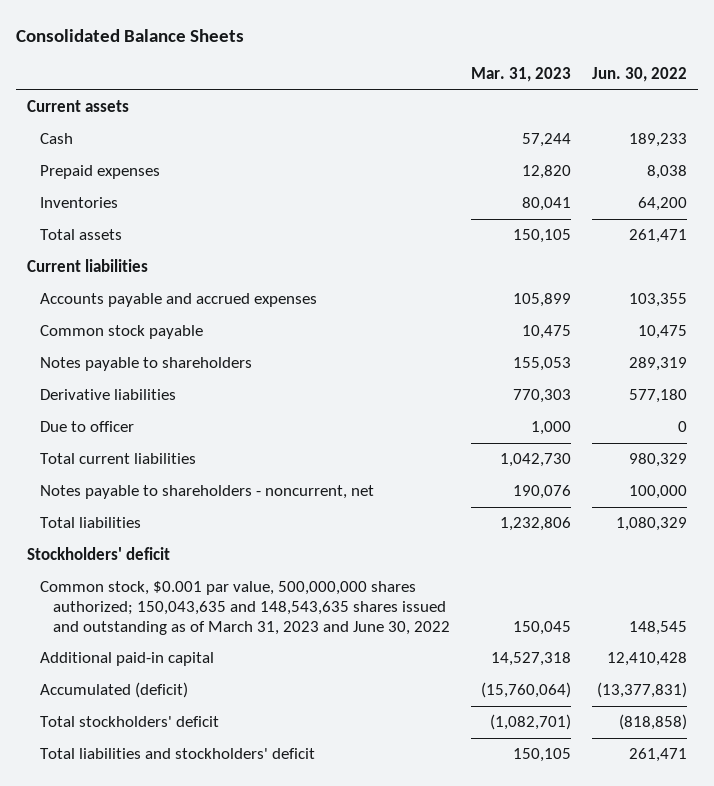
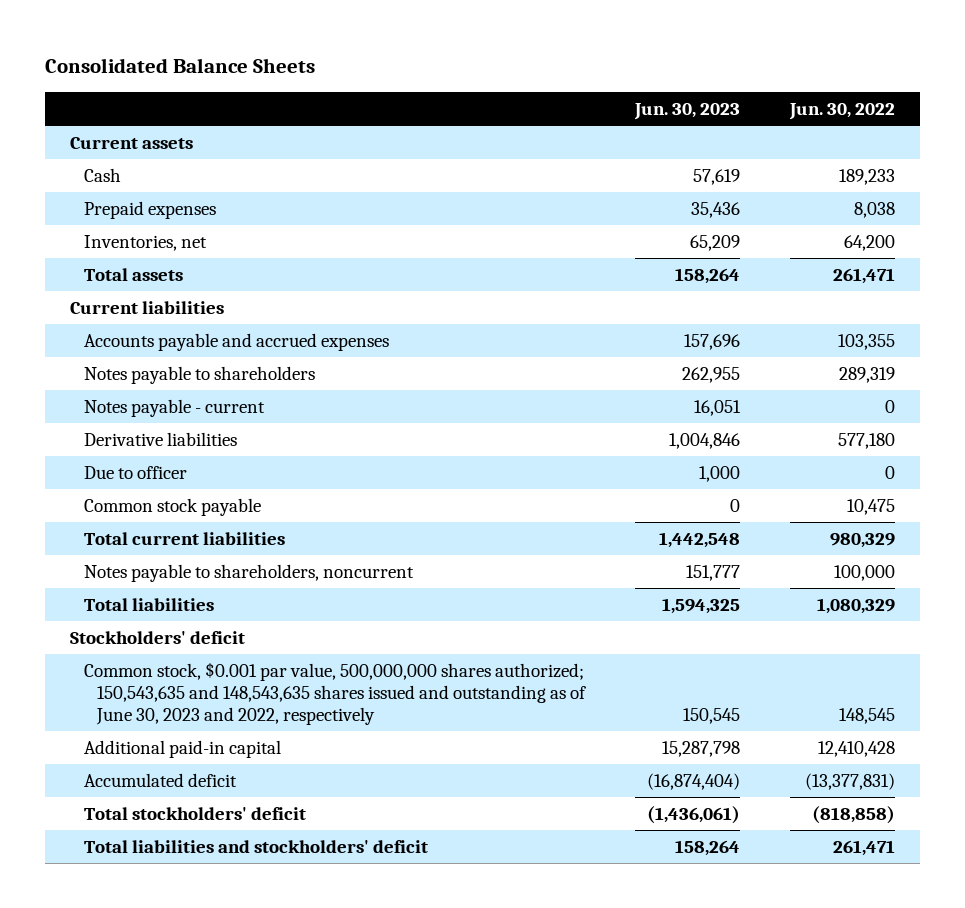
[471,67,572,83] Mar. 31, 2023 -> none
none -> [634,102,741,120] Jun. 30, 2023
[39,197,118,209] Inventories -> [83,234,207,251] Inventories, net
none -> [83,398,265,417] Notes payable - current
[39,325,203,340] Common stock payable -> [83,497,261,516] Common stock payable
[39,485,374,500] Notes payable to shareholders - noncurrent, net -> [83,563,414,582] Notes payable to shareholders, noncurrent
[39,581,450,635] Common stock, $0.001 par value, 500,000,000 shares authorized; 150,043,635 and 148,543,635 shares issued and outstanding as of March 31, 2023 and June 30, 2022 -> [83,661,587,725] Common stock, $0.001 par value, 500,000,000 shares authorized; 150,543,635 and 148,543,635 shares issued and outstanding as of June 30, 2023 and 2022, respectively
[39,682,188,699] Accumulated (deficit) -> [83,772,237,787] Accumulated deficit

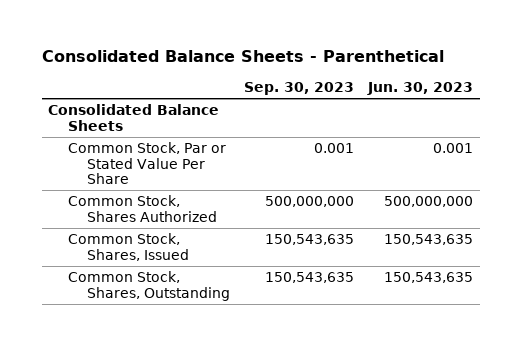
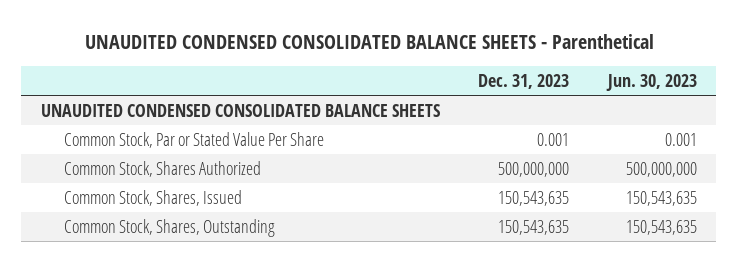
[41,50,444,63] Consolidated Balance Sheets - Parenthetical -> [84,33,654,49] UNAUDITED CONDENSED CONSOLIDATED BALANCE SHEETS - Parenthetical
[244,81,355,95] Sep. 30, 2023 -> none
none -> [478,74,570,90] Dec. 31, 2023
[48,104,220,131] Consolidated Balance Sheets -> [40,103,440,117] UNAUDITED CONDENSED CONSOLIDATED BALANCE SHEETS

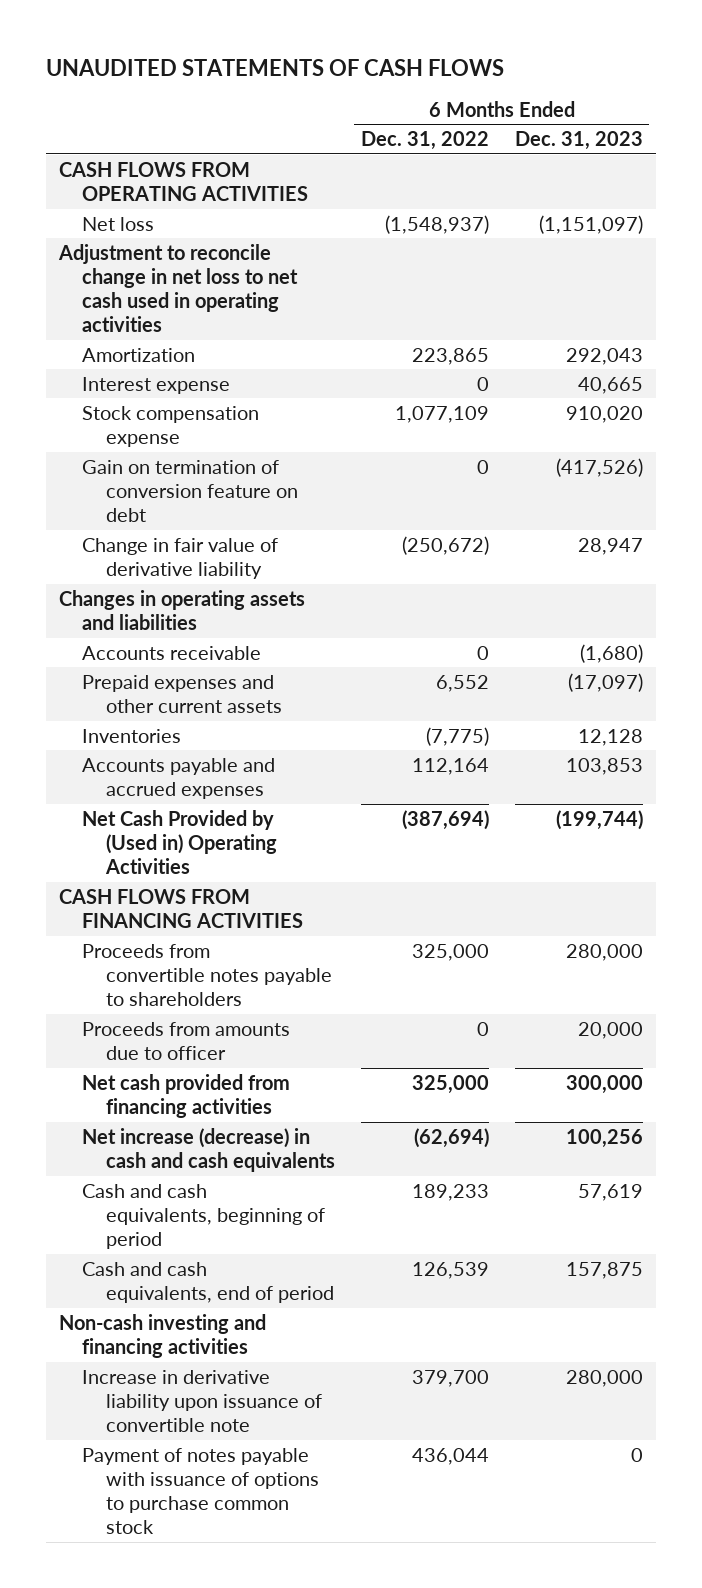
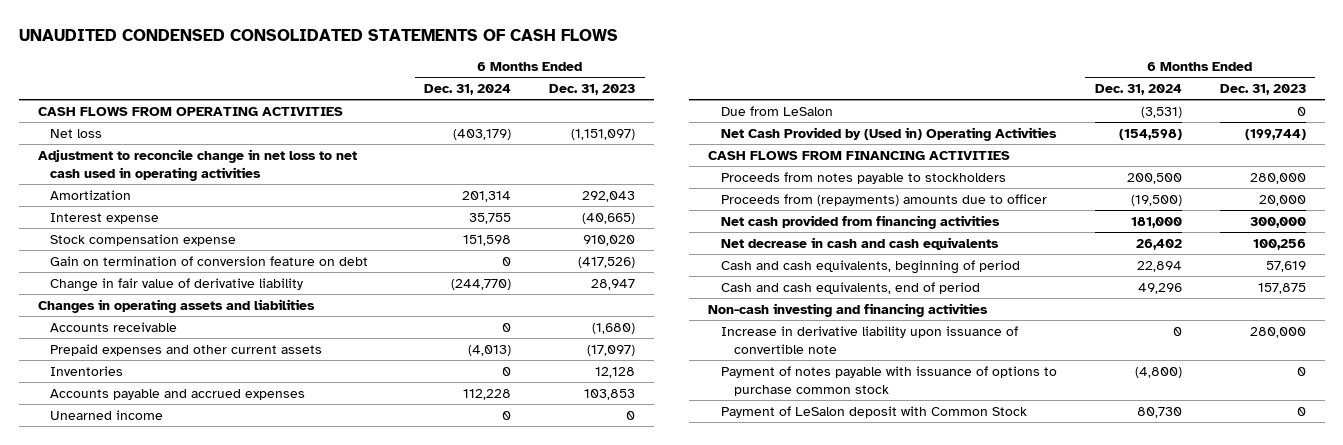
[45,58,504,76] UNAUDITED STATEMENTS OF CASH FLOWS -> [18,28,618,41] UNAUDITED CONDENSED CONSOLIDATED STATEMENTS OF CASH FLOWS
[360,131,489,151] Dec. 31, 2022 -> none
none -> [424,84,512,96] Dec. 31, 2024
[577,376,643,394] 40,665 -> [582,212,636,224] (40,665)
none -> [50,409,164,420] Unearned income
none -> [720,105,833,116] Due from LeSalon
[82,943,333,1007] Proceeds from convertible notes payable to shareholders -> [720,171,1006,184] Proceeds from notes payable to stockholders
[82,1021,291,1060] Proceeds from amounts due to officer -> [720,193,1047,206] Proceeds from (repayments) amounts due to officer
[82,1127,336,1172] Net increase (decrease) in cash and cash equivalents -> [720,236,999,250] Net decrease in cash and cash equivalents
none -> [720,405,1027,418] Payment of LeSalon deposit with Common Stock

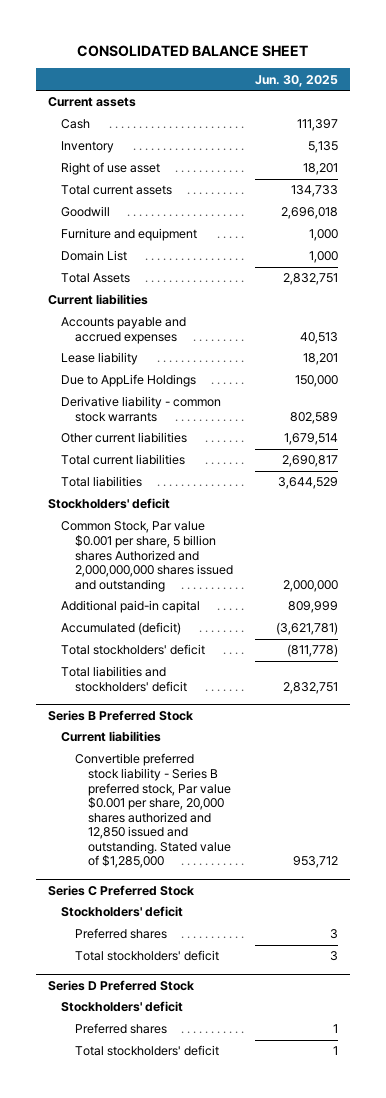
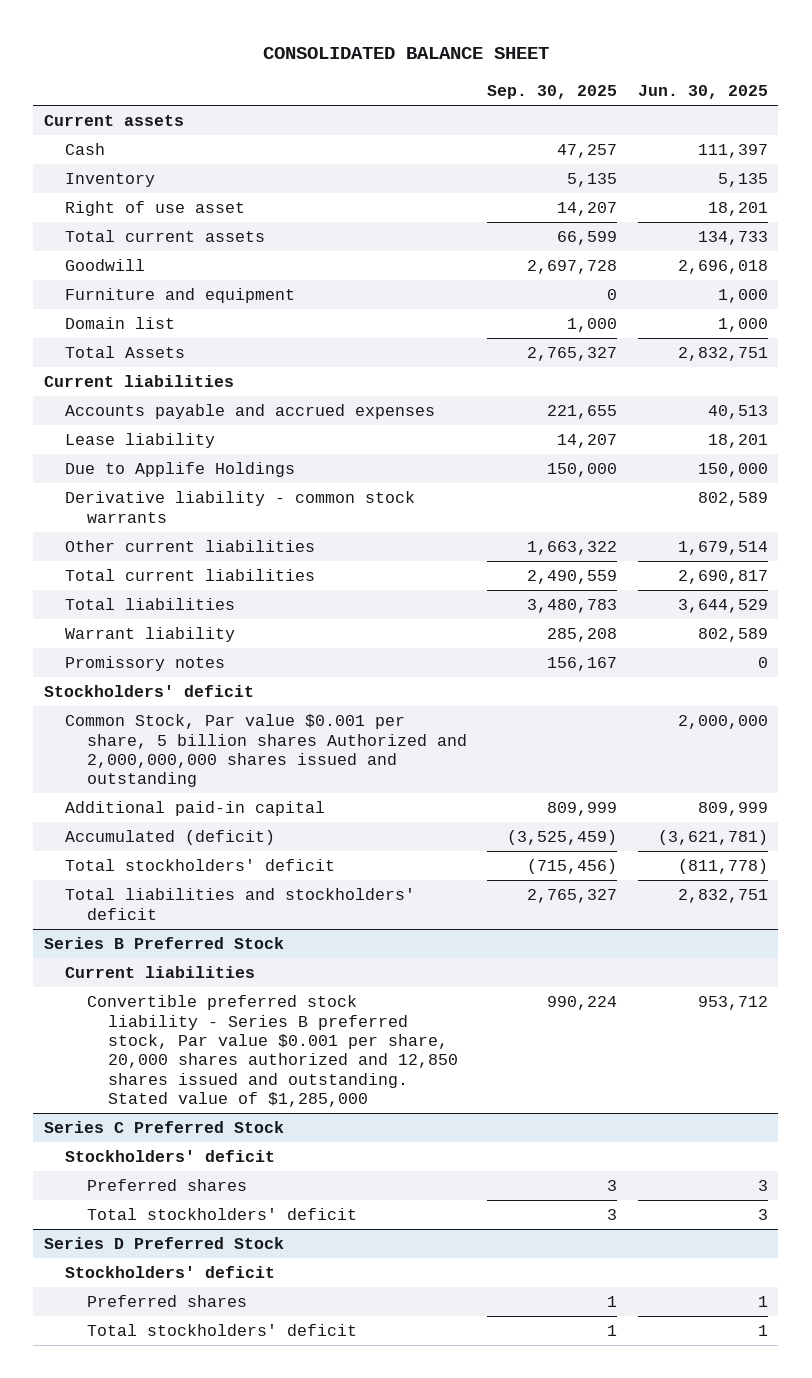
none -> [487,85,618,100] Sep. 30, 2025
[61,250,128,262] Domain List -> [65,317,176,330] Domain list
[61,374,197,388] Due to AppLife Holdings -> [65,462,296,478] Due to Applife Holdings
none -> [65,627,236,643] Warrant liability
none -> [65,656,226,672] Promissory notes
[74,753,232,869] Convertible preferred stock liability - Series B preferred stock, Par value $0.001 per share, 20,000 shares authorized and 12,850 issued and outstanding. Stated value of $1,285,000 -> [86,995,459,1108] Convertible preferred stock liability - Series B preferred stock, Par value $0.001 per share, 20,000 shares authorized and 12,850 shares issued and outstanding. Stated value of $1,285,000

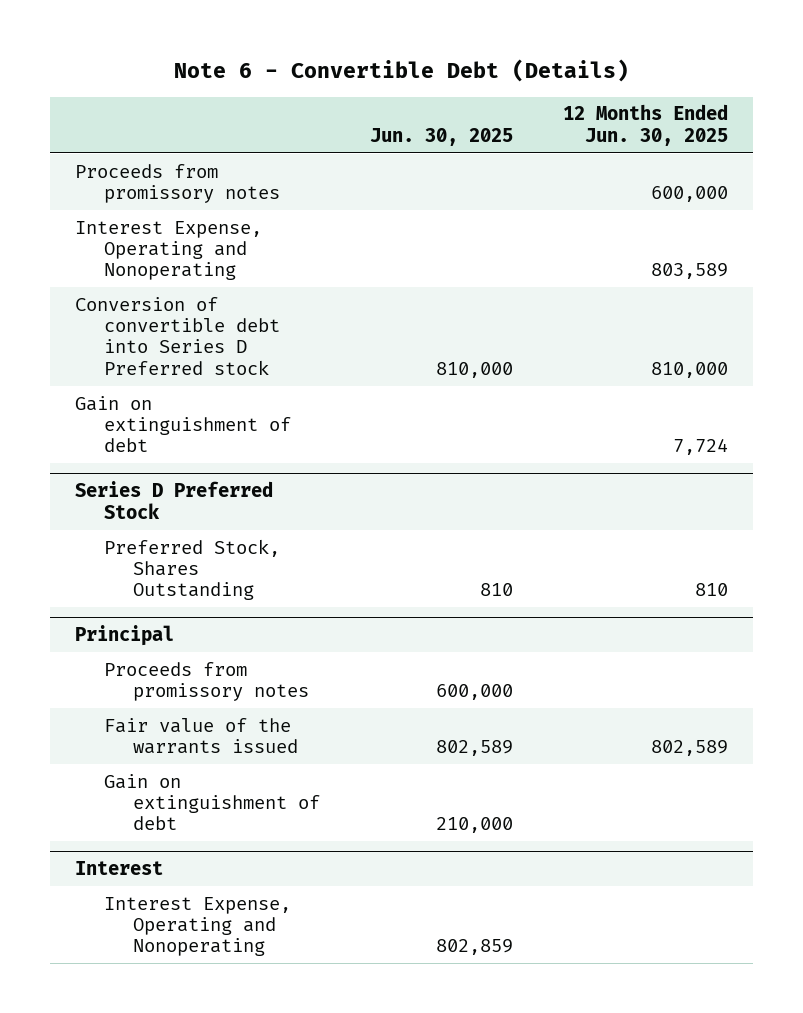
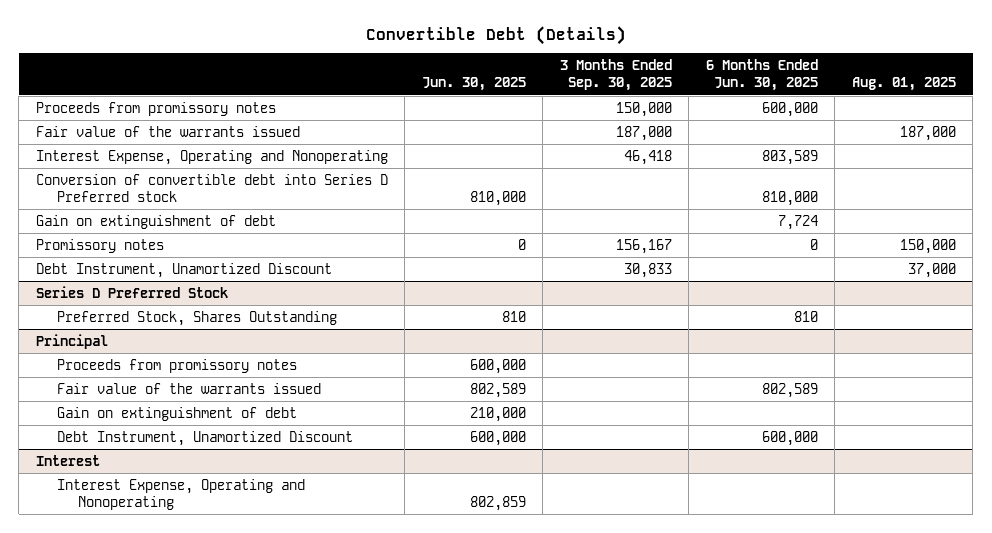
[173,59,629,83] Note 6 - Convertible Debt (Details) -> [365,25,626,45] Convertible Debt (Details)
[562,104,728,146] 12 Months Ended Jun. 30, 2025 -> none
none -> [559,59,672,92] 3 Months Ended Sep. 30, 2025
none -> [705,59,818,92] 6 Months Ended Jun. 30, 2025
none -> [851,77,956,92] Aug. 01, 2025
none -> [35,125,300,137] Fair value of the warrants issued
none -> [35,238,164,253] Promissory notes
none -> [35,262,332,278] Debt Instrument, Unamortized Discount
none -> [57,430,354,446] Debt Instrument, Unamortized Discount

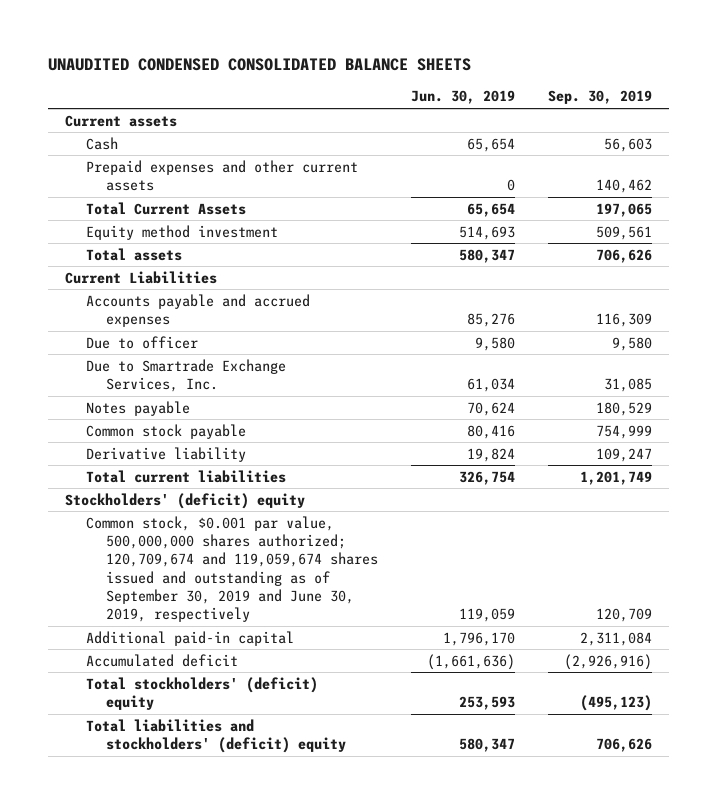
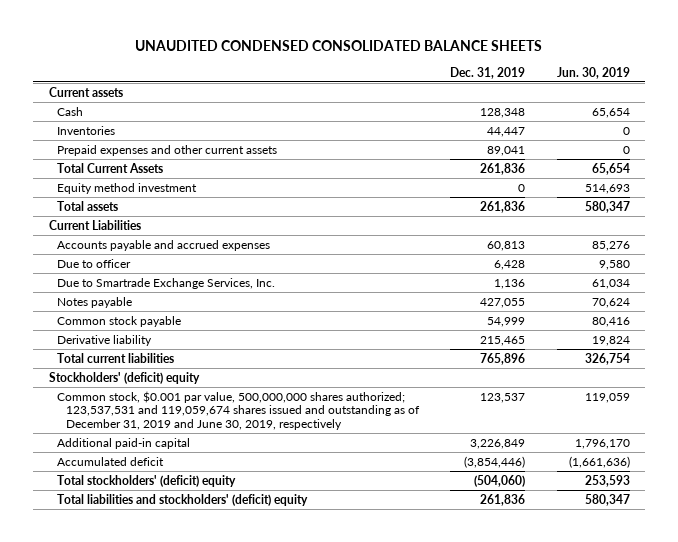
[548,90,653,105] Sep. 30, 2019 -> none
none -> [450,66,526,79] Dec. 31, 2019
none -> [57,125,116,135] Inventories
[85,515,379,623] Common stock, $0.001 par value, 500,000,000 shares authorized; 120,709,674 and 119,059,674 shares issued and outstanding as of September 30, 2019 and June 30, 2019, respectively -> [57,390,420,430] Common stock, $0.001 par value, 500,000,000 shares authorized; 123,537,531 and 119,059,674 shares issued and outstanding as of December 31, 2019 and June 30, 2019, respectively

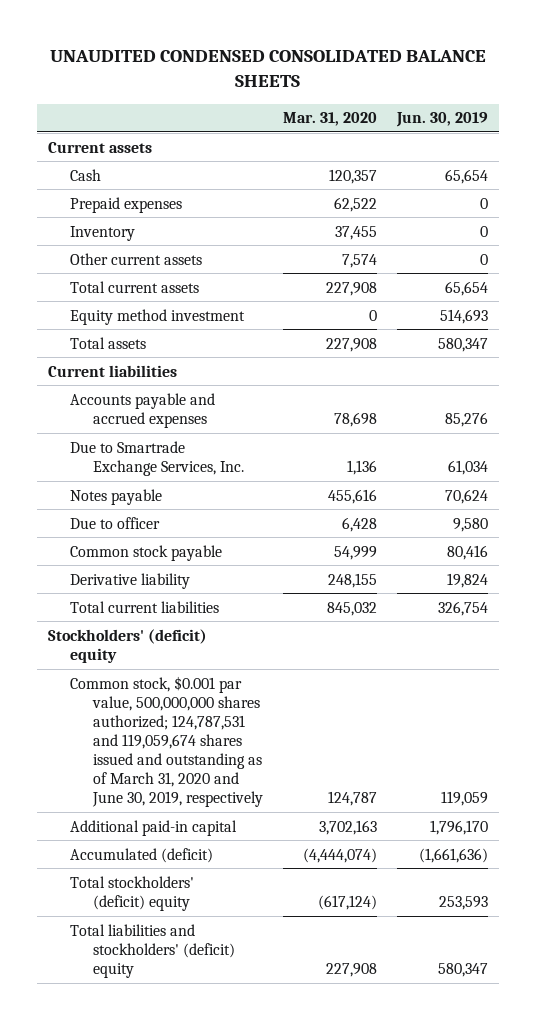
[450,66,526,79] Dec. 31, 2019 -> none
none -> [283,112,378,127] Mar. 31, 2020
none -> [70,196,183,213] Prepaid expenses
[57,125,116,135] Inventories -> [70,225,136,241] Inventory
[57,144,278,156] Prepaid expenses and other current assets -> [70,252,203,265] Other current assets
[57,162,164,173] Total Current Assets -> [70,280,200,293] Total current assets
[48,219,141,230] Current Liabilities -> [47,364,177,377] Current liabilities
[57,258,132,268] Due to officer -> [70,516,161,529] Due to officer
[57,390,420,430] Common stock, $0.001 par value, 500,000,000 shares authorized; 123,537,531 and 119,059,674 shares issued and outstanding as of December 31, 2019 and June 30, 2019, respectively -> [70,675,263,808] Common stock, $0.001 par value, 500,000,000 shares authorized; 124,787,531 and 119,059,674 shares issued and outstanding as of March 31, 2020 and June 30, 2019, respectively
[57,456,165,466] Accumulated deficit -> [70,847,214,863] Accumulated (deficit)

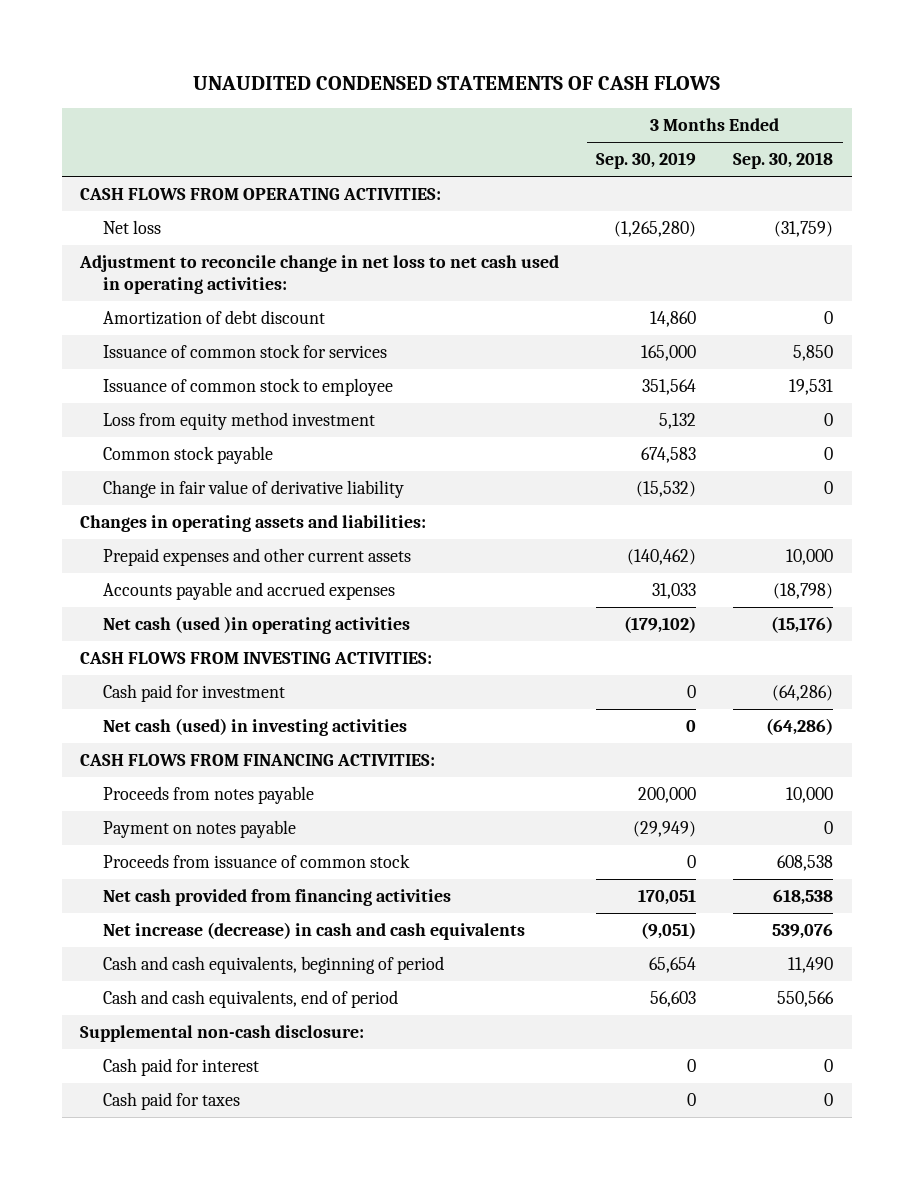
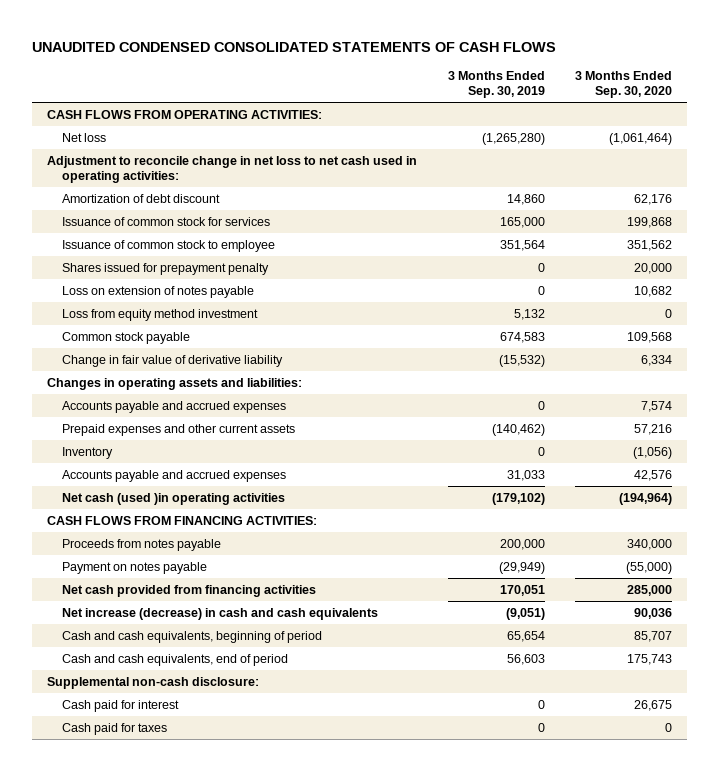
[192,75,720,90] UNAUDITED CONDENSED STATEMENTS OF CASH FLOWS -> [32,41,557,52] UNAUDITED CONDENSED CONSOLIDATED STATEMENTS OF CASH FLOWS
[733,152,834,170] Sep. 30, 2018 -> none
none -> [575,71,673,99] 3 Months Ended Sep. 30, 2020
none -> [61,262,269,275] Shares issued for prepayment penalty
none -> [61,285,254,298] Loss on extension of notes payable
none -> [61,400,286,413] Accounts payable and accrued expenses
none -> [61,446,113,459] Inventory
[80,652,433,665] CASH FLOWS FROM INVESTING ACTIVITIES: -> none
[102,684,285,703] Cash paid for investment -> none
[102,718,407,737] Net cash (used) in investing activities -> none
[102,854,410,869] Proceeds from issuance of common stock -> none

